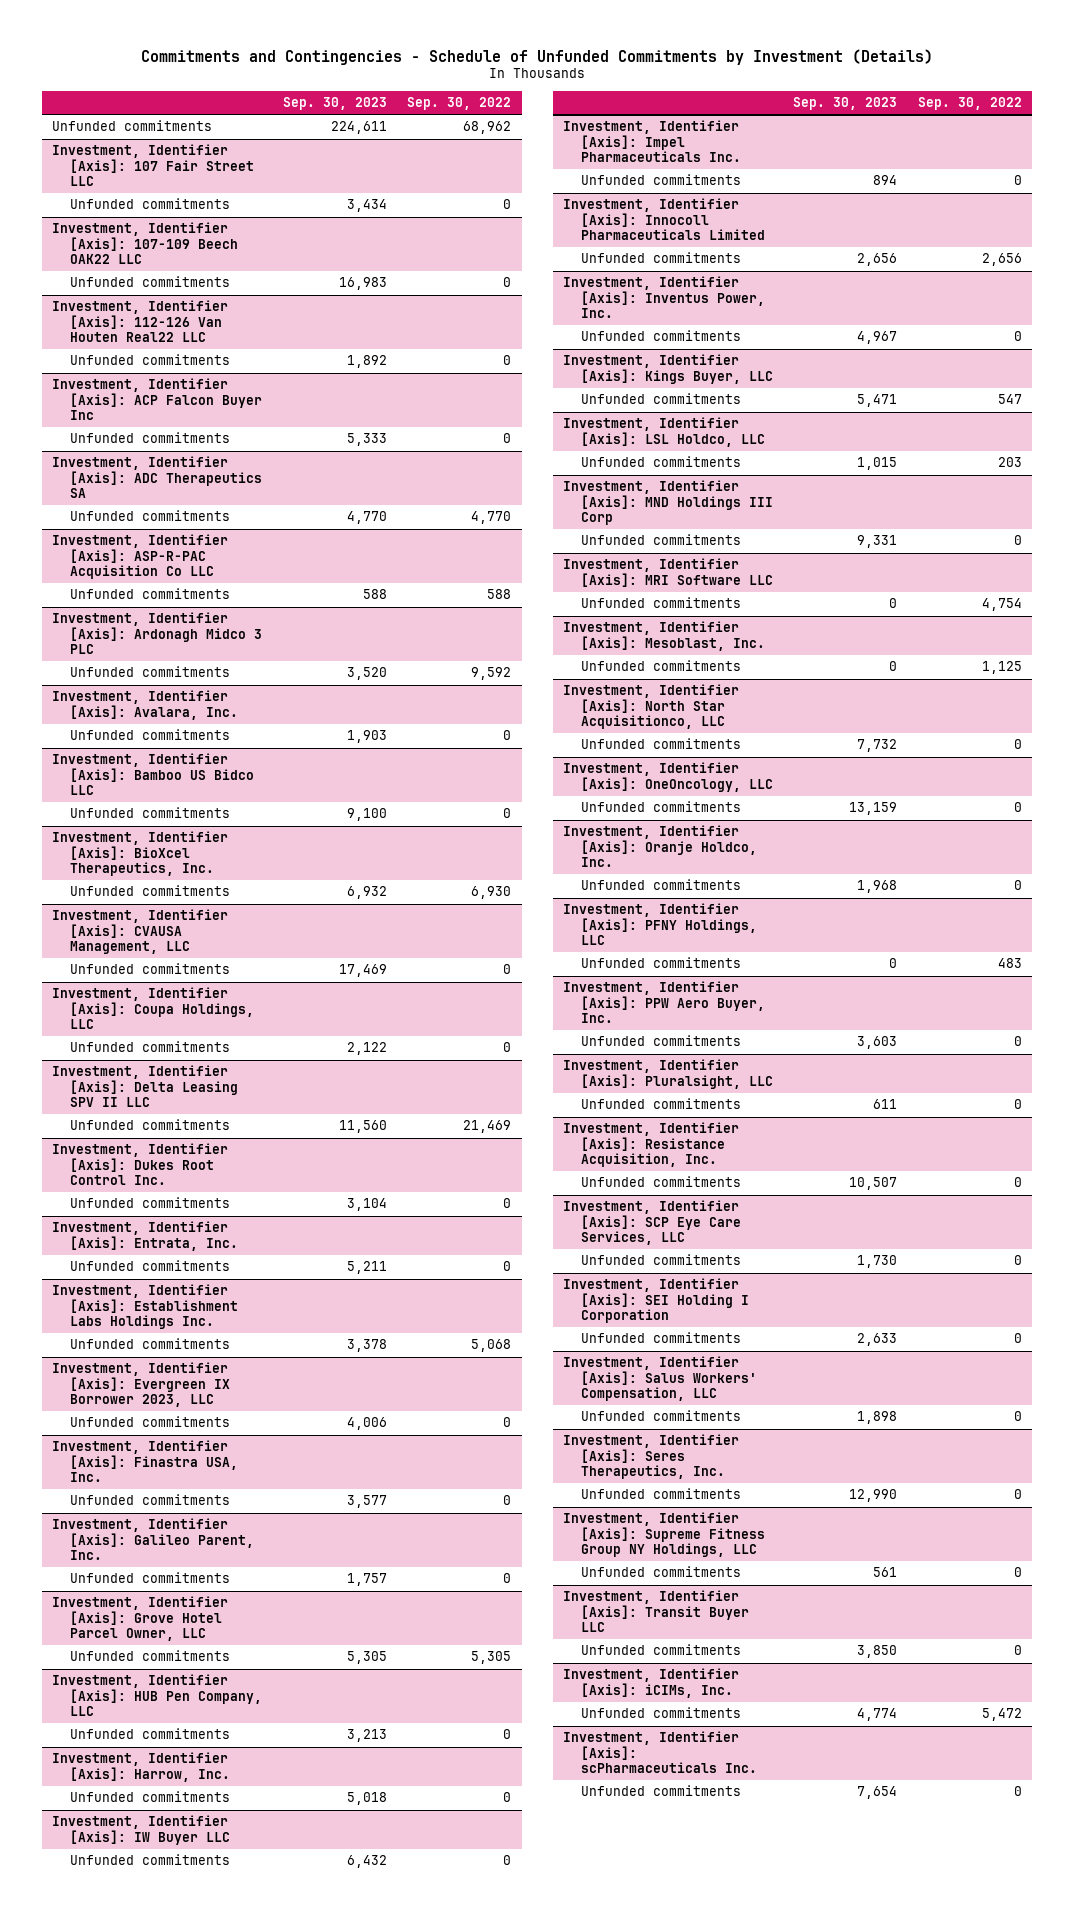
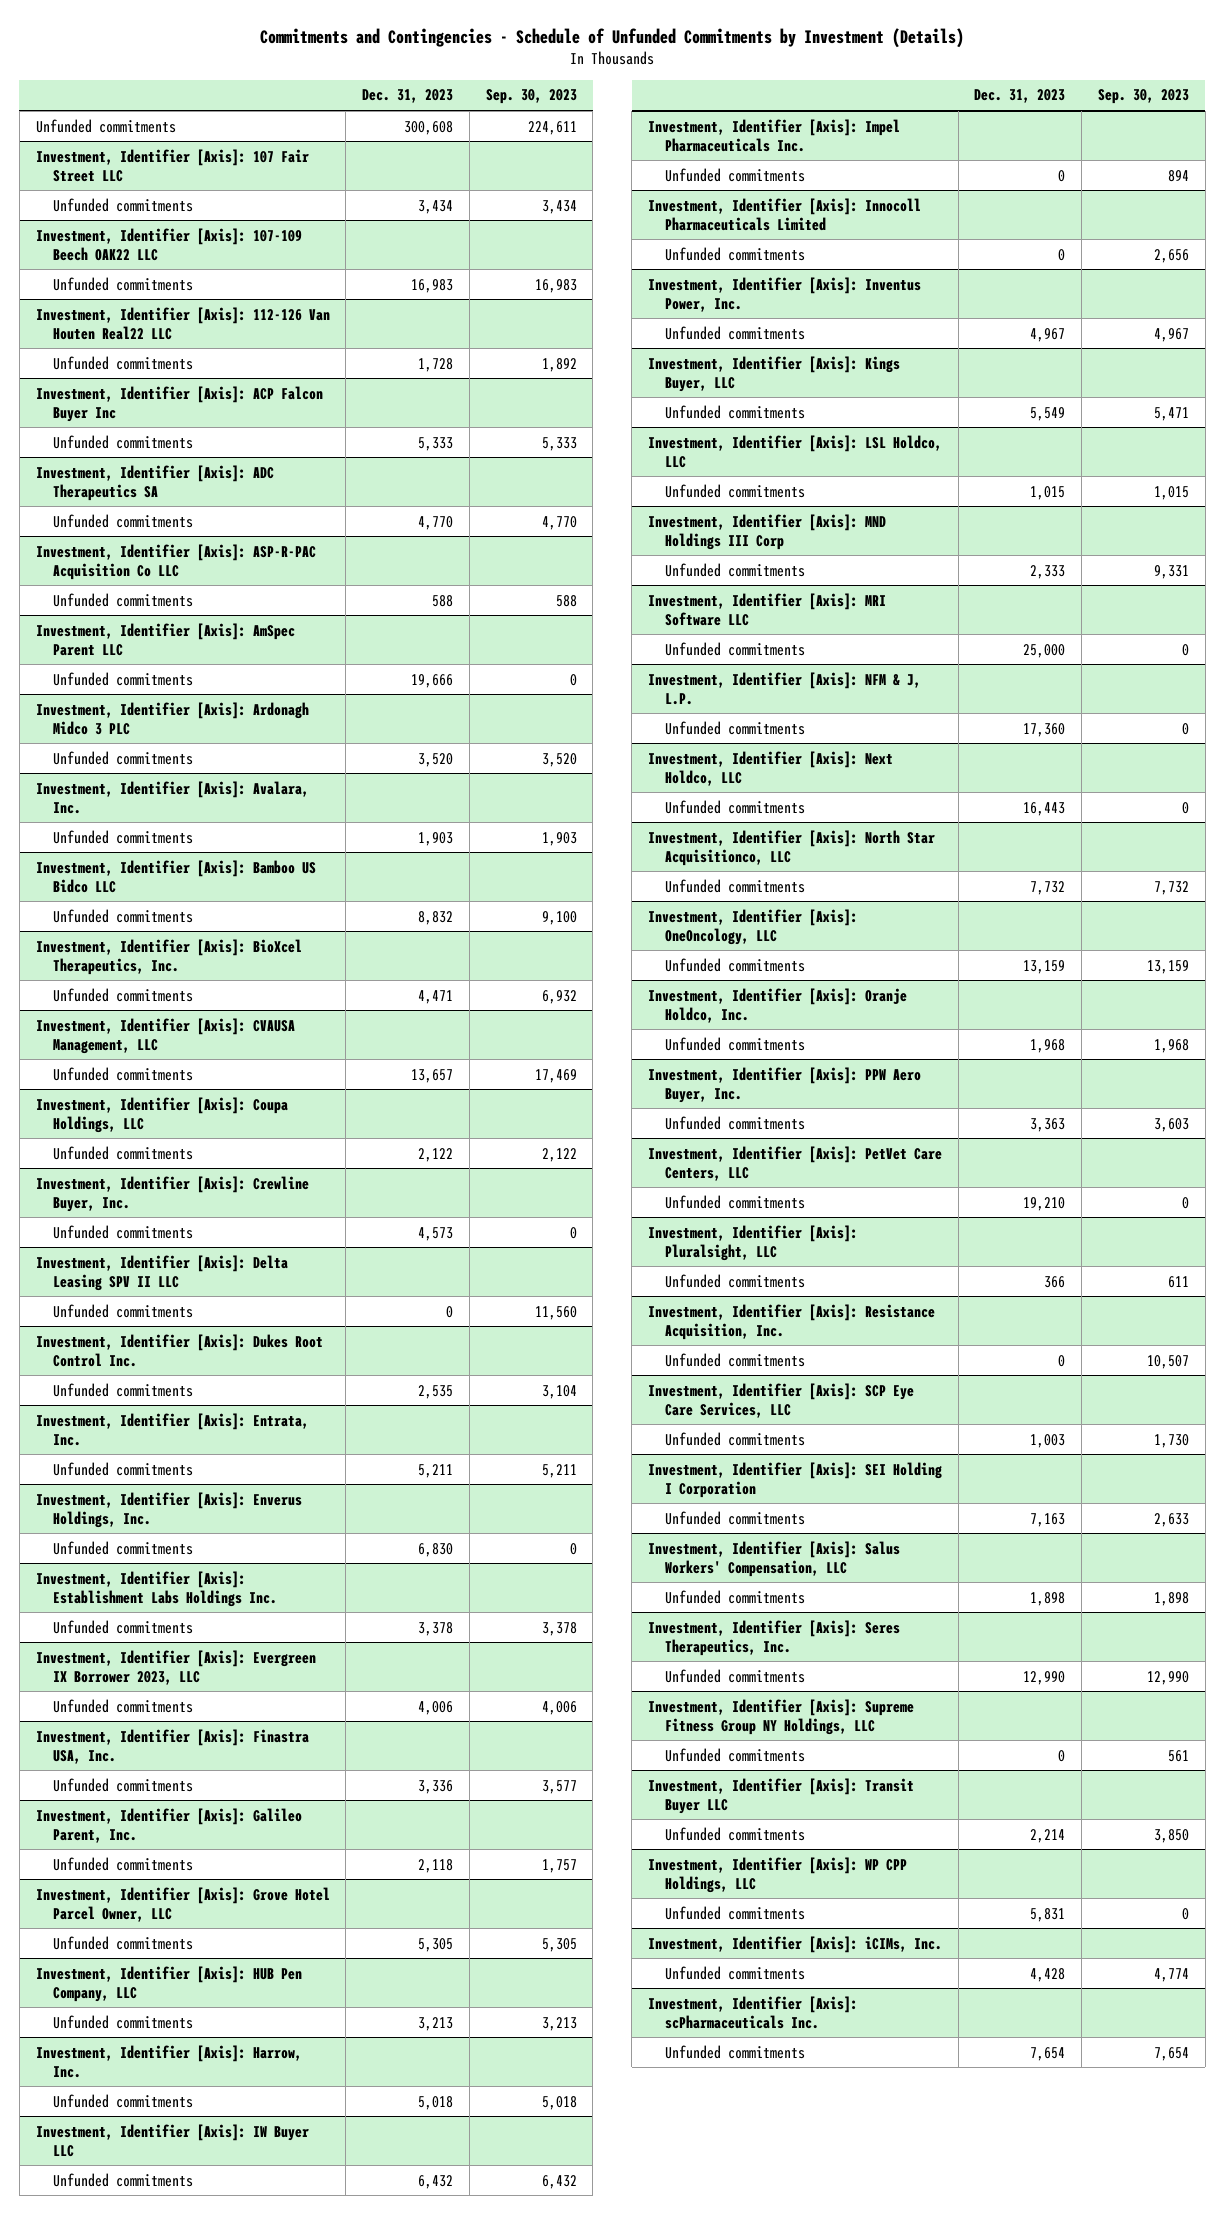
[407,97,512,111] Sep. 30, 2022 -> none
none -> [362,89,454,104] Dec. 31, 2023
none -> [35,622,295,656] Investment, Identifier [Axis]: AmSpec Parent LLC
none -> [52,671,193,686] Unfunded commitments
none -> [35,1175,309,1212] Investment, Identifier [Axis]: Crewline Buyer, Inc.
none -> [52,1224,193,1239] Unfunded commitments
none -> [35,1491,302,1528] Investment, Identifier [Axis]: Enverus Holdings, Inc.
none -> [52,1540,193,1555] Unfunded commitments
[563,621,765,651] Investment, Identifier [Axis]: Mesoblast, Inc. -> none
none -> [647,671,921,705] Investment, Identifier [Axis]: NFM & J, L.P.
none -> [647,750,893,786] Investment, Identifier [Axis]: Next Holdco, LLC
none -> [665,799,806,814] Unfunded commitments
[563,903,757,946] Investment, Identifier [Axis]: PFNY Holdings, LLC -> none
[580,957,741,969] Unfunded commitments -> none
none -> [647,1145,942,1181] Investment, Identifier [Axis]: PetVet Care Centers, LLC
none -> [665,1194,806,1209] Unfunded commitments
none -> [647,1856,907,1893] Investment, Identifier [Axis]: WP CPP Holdings, LLC
none -> [665,1905,806,1920] Unfunded commitments

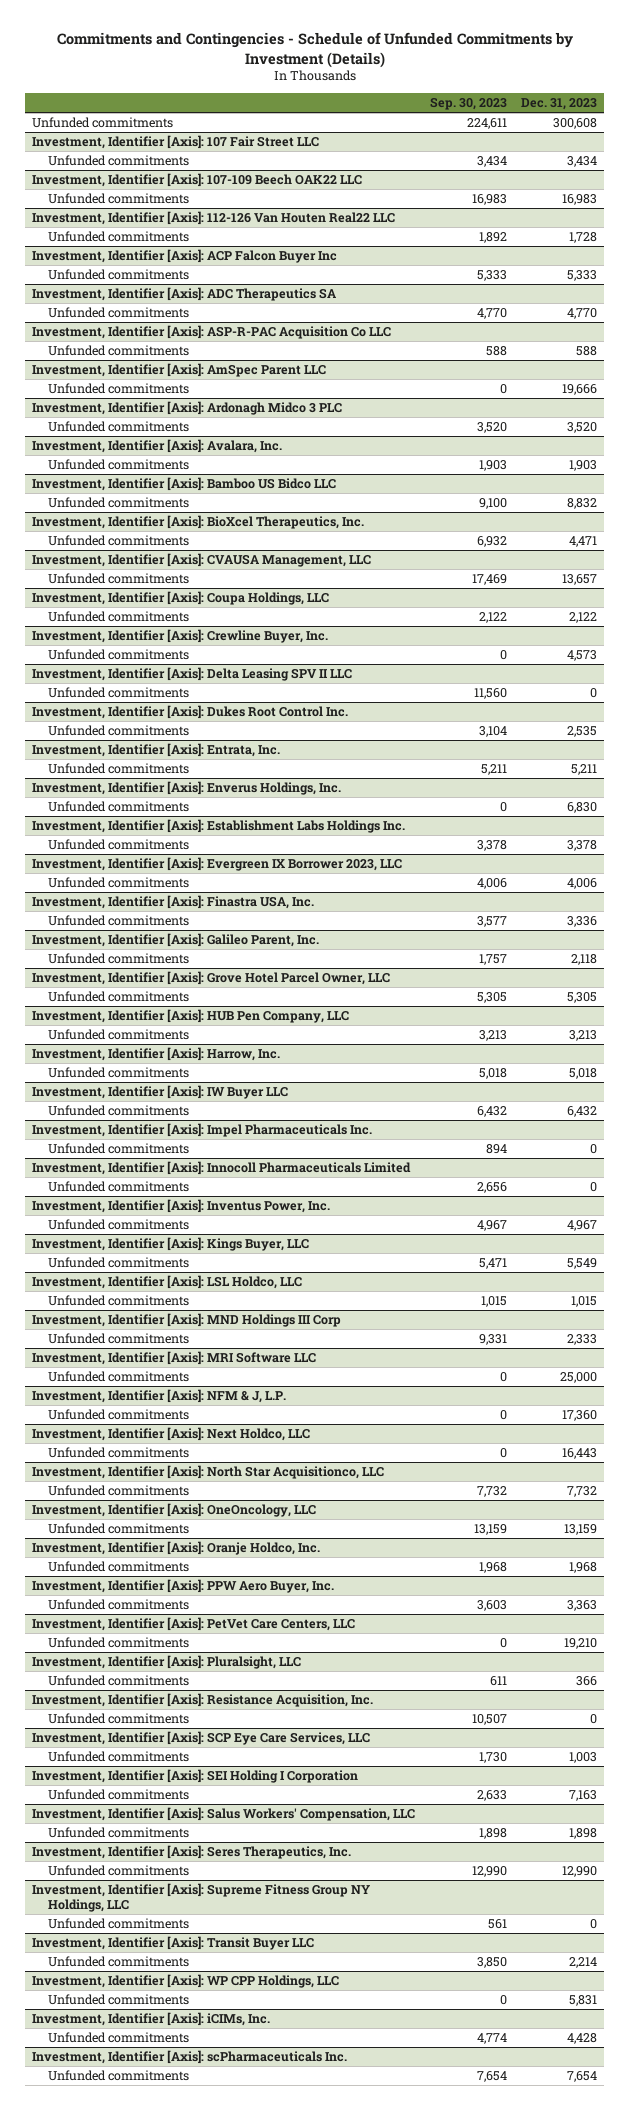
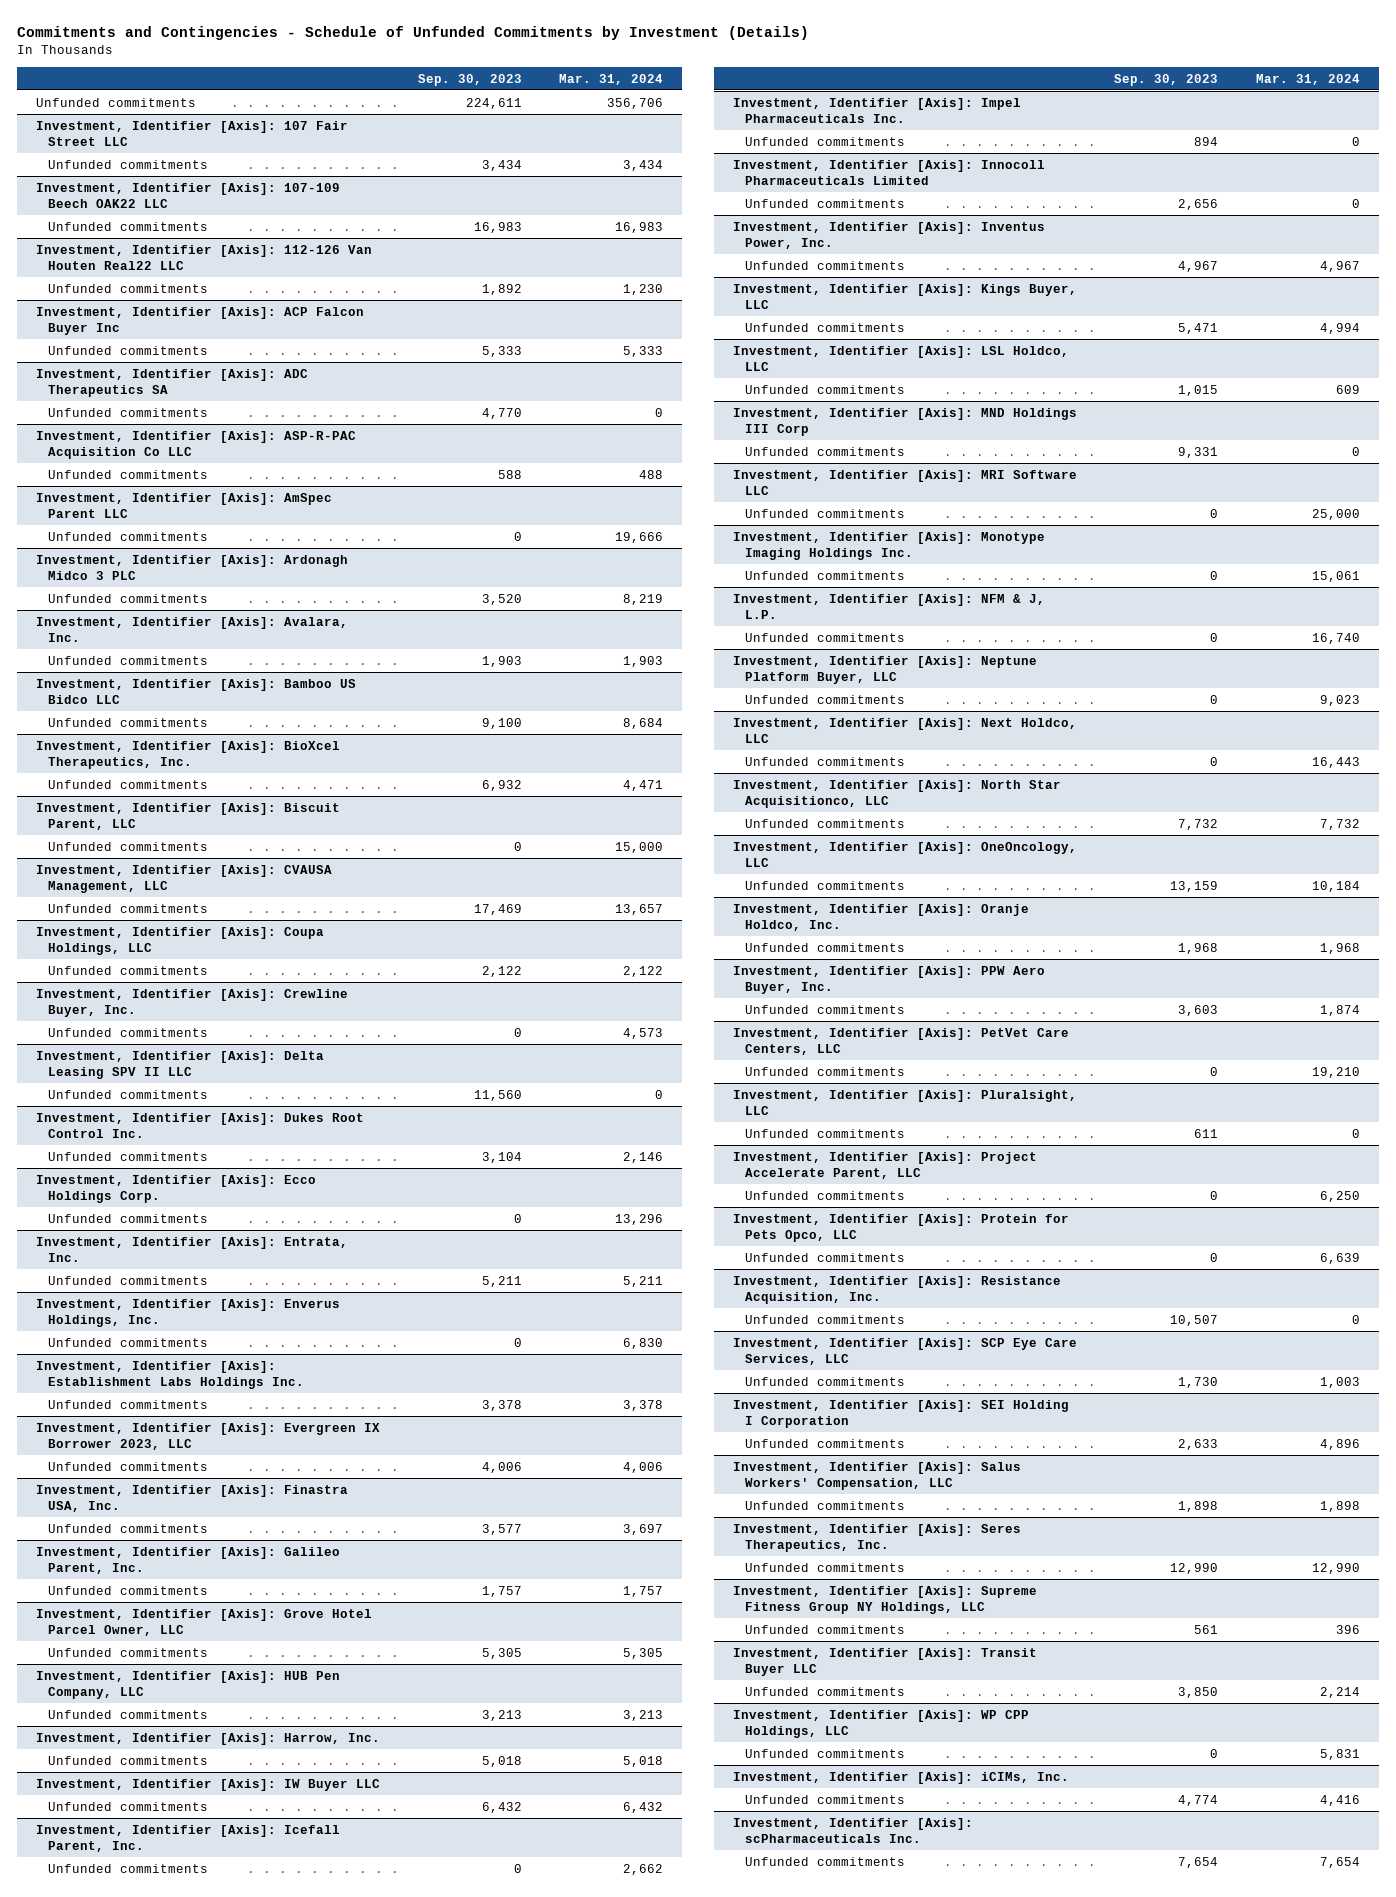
[521,98,598,111] Dec. 31, 2023 -> none
none -> [559,73,664,85] Mar. 31, 2024
none -> [36,802,341,830] Investment, Identifier [Axis]: Biscuit Parent, LLC
none -> [48,841,209,851] Unfunded commitments
none -> [36,1174,317,1203] Investment, Identifier [Axis]: Ecco Holdings Corp.
none -> [48,1213,209,1223] Unfunded commitments
none -> [36,1824,341,1852] Investment, Identifier [Axis]: Icefall Parent, Inc.
none -> [48,1863,209,1873] Unfunded commitments
none -> [732,531,1045,560] Investment, Identifier [Axis]: Monotype Imaging Holdings Inc.
none -> [744,570,905,580] Unfunded commitments
none -> [732,655,1037,684] Investment, Identifier [Axis]: Neptune Platform Buyer, LLC
none -> [744,694,905,704] Unfunded commitments
none -> [732,1151,1037,1179] Investment, Identifier [Axis]: Project Accelerate Parent, LLC
none -> [744,1190,905,1200] Unfunded commitments
none -> [732,1213,1069,1242] Investment, Identifier [Axis]: Protein for Pets Opco, LLC
none -> [744,1252,905,1262] Unfunded commitments

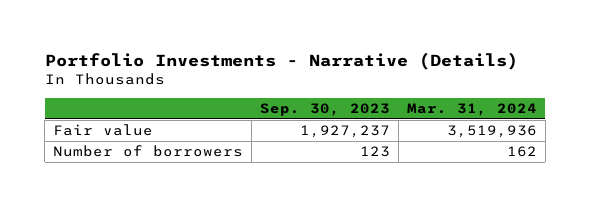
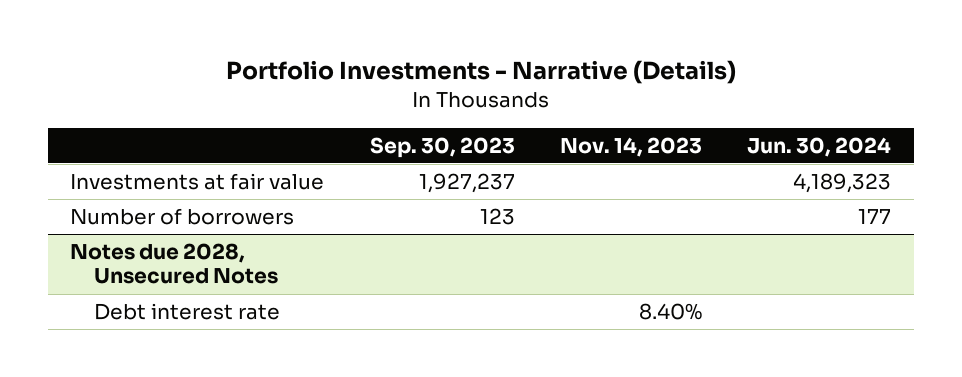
[406,103,537,117] Mar. 31, 2024 -> none
none -> [559,136,702,157] Nov. 14, 2023
none -> [747,136,892,157] Jun. 30, 2024
[52,124,153,137] Fair value -> [70,173,325,191] Investments at fair value
none -> [70,243,279,285] Notes due 2028, Unsecured Notes
none -> [94,303,281,321] Debt interest rate

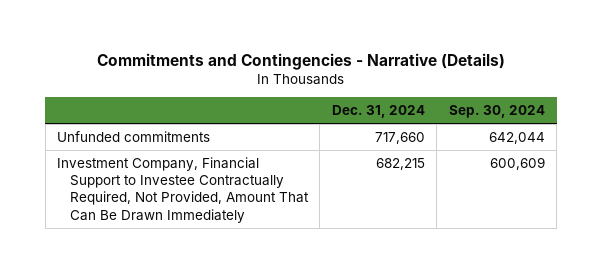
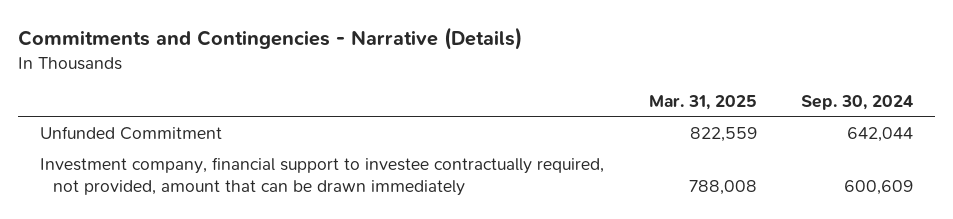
[331,104,425,118] Dec. 31, 2024 -> none
none -> [648,95,757,111] Mar. 31, 2025
[57,130,211,142] Unfunded commitments -> [40,126,223,141] Unfunded Commitment
[57,156,309,223] Investment Company, Financial Support to Investee Contractually Required, Not Provided, Amount That Can Be Drawn Immediately -> [40,157,605,196] Investment company, financial support to investee contractually required, not provided, amount that can be drawn immediately

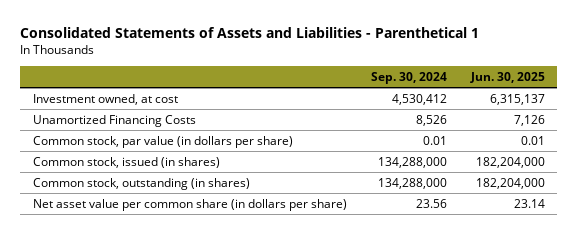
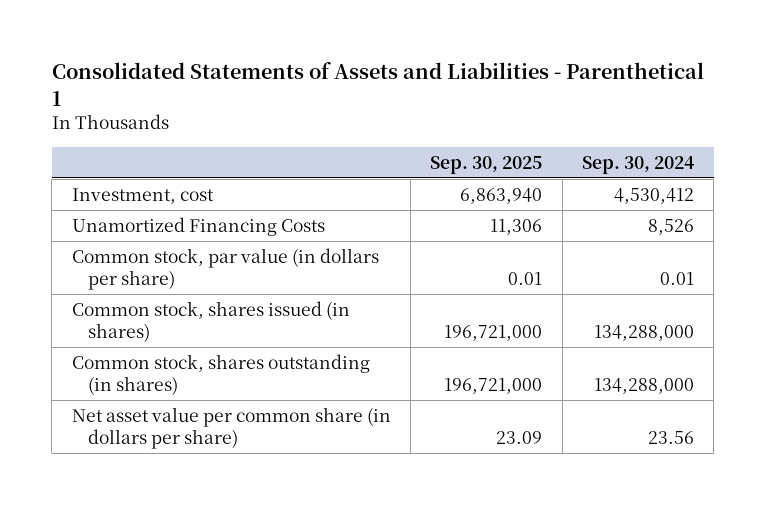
[470,71,546,83] Jun. 30, 2025 -> none
none -> [430,155,543,174] Sep. 30, 2025
[32,93,178,105] Investment owned, at cost -> [71,187,214,204] Investment, cost
[32,156,220,168] Common stock, issued (in shares) -> [71,300,350,342] Common stock, shares issued (in shares)
[32,177,250,190] Common stock, outstanding (in shares) -> [71,353,370,395] Common stock, shares outstanding (in shares)

